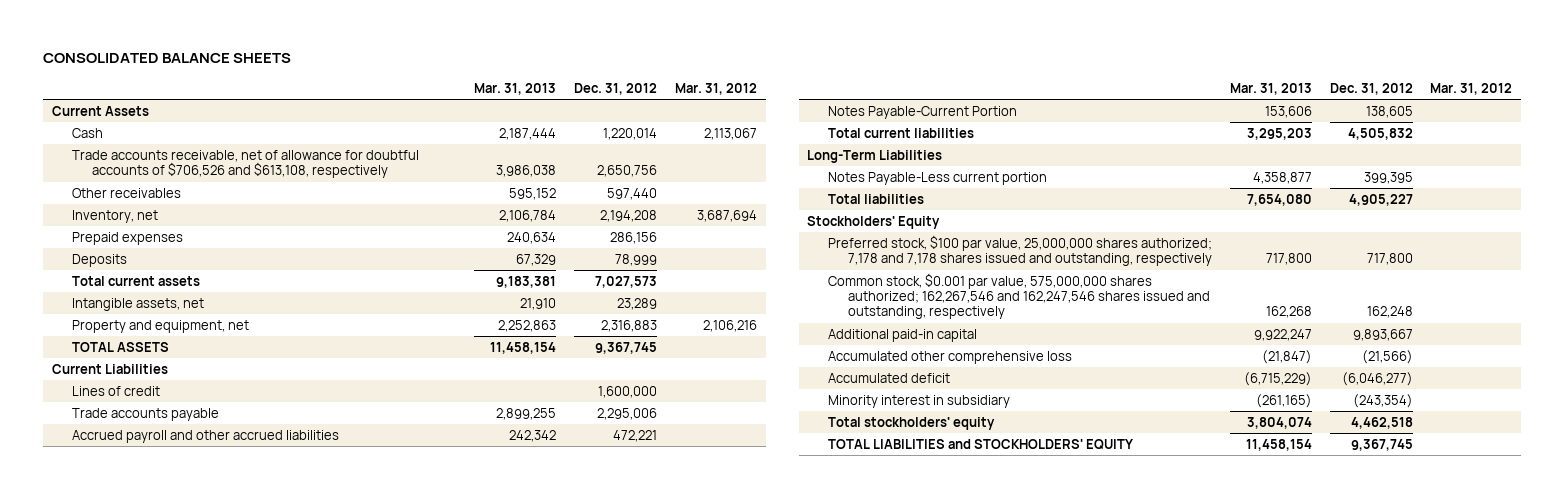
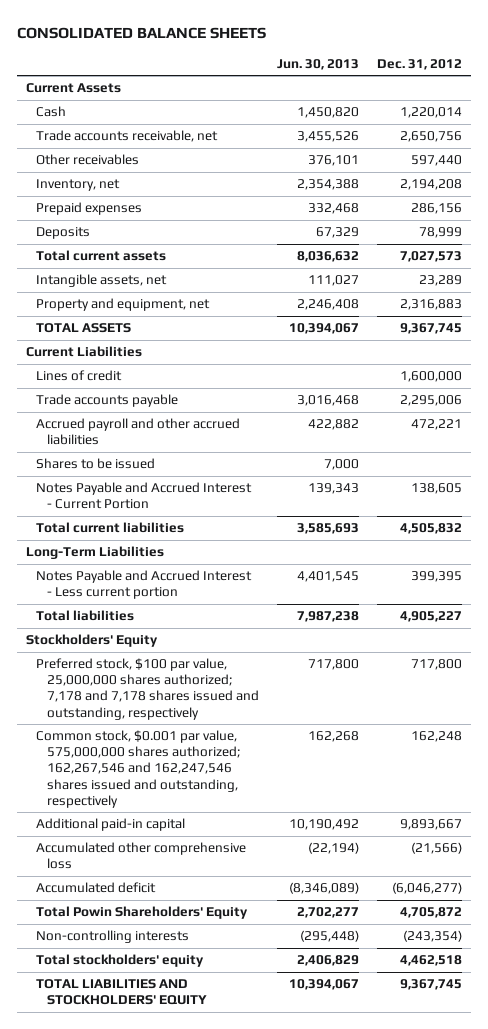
[474,82,557,95] Mar. 31, 2013 -> none
[674,82,757,95] Mar. 31, 2012 -> none
none -> [276,59,359,71] Jun. 30, 2013
[72,150,420,179] Trade accounts receivable, net of allowance for doubtful accounts of $706,526 and $613,108, respectively -> [36,130,219,143] Trade accounts receivable, net
none -> [36,458,156,470] Shares to be issued
[827,106,1017,120] Notes Payable-Current Portion -> [36,482,253,510] Notes Payable and Accrued Interest - Current Portion
[827,172,1047,186] Notes Payable-Less current portion -> [36,570,253,600] Notes Payable and Accrued Interest - Less current portion
none -> [36,906,249,920] Total Powin Shareholders' Equity
[827,395,1010,409] Minority interest in subsidiary -> [36,930,190,944] Non-controlling interests
[827,439,1133,451] TOTAL LIABILITIES and STOCKHOLDERS' EQUITY -> [36,979,207,1006] TOTAL LIABILITIES AND STOCKHOLDERS' EQUITY

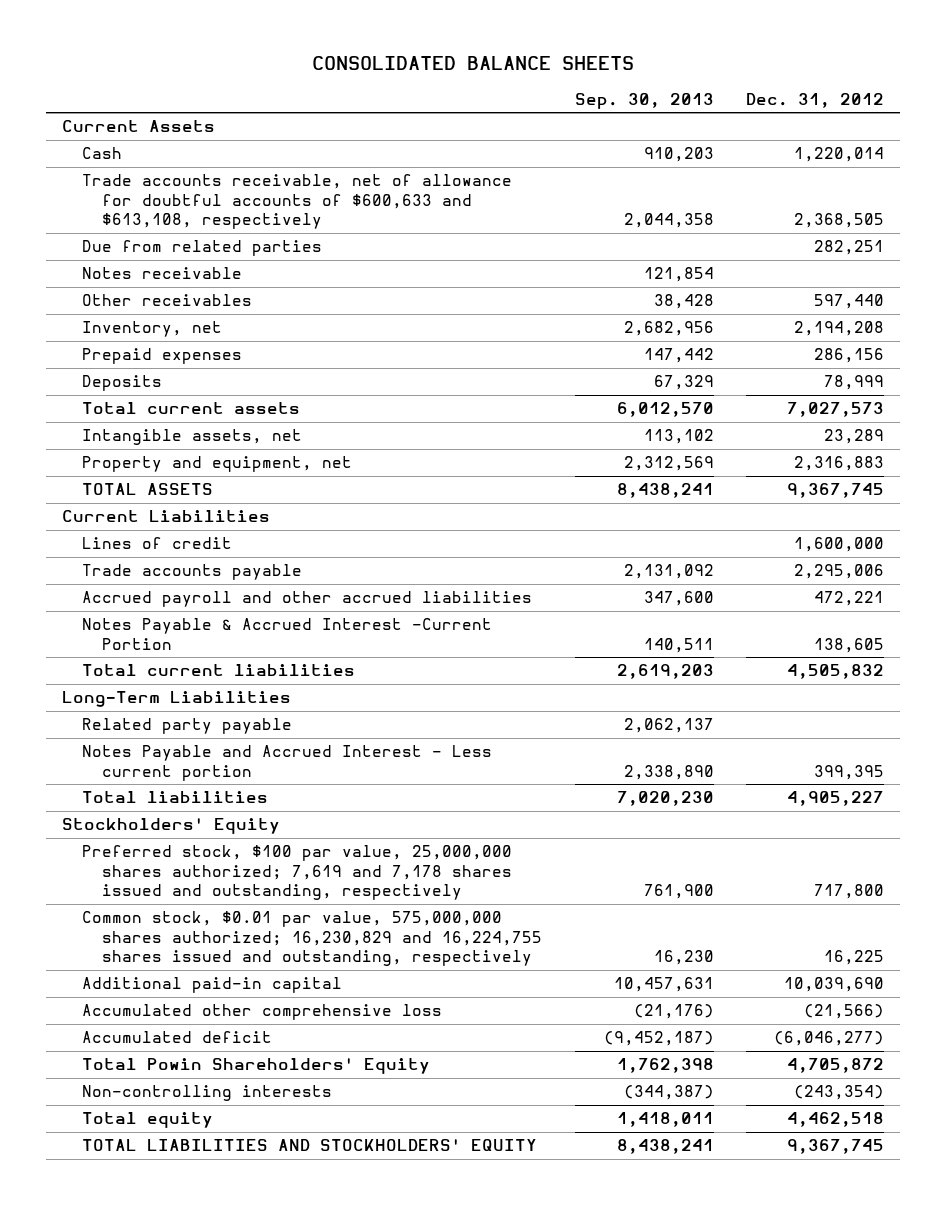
[276,59,359,71] Jun. 30, 2013 -> none
none -> [574,92,714,109] Sep. 30, 2013
[36,130,219,143] Trade accounts receivable, net -> [82,174,513,230] Trade accounts receivable, net of allowance for doubtful accounts of $600,633 and $613,108, respectively
[399,131,462,143] 2,650,756 -> [793,213,884,229] 2,368,505
none -> [82,240,323,257] Due from related parties
none -> [82,267,243,280] Notes receivable
[36,458,156,470] Shares to be issued -> none
[36,482,253,510] Notes Payable and Accrued Interest - Current Portion -> [82,618,493,650] Notes Payable & Accrued Interest -Current Portion
none -> [82,718,293,735] Related party payable
[36,658,259,720] Preferred stock, $100 par value, 25,000,000 shares authorized; 7,178 and 7,178 shares issued and outstanding, respectively -> [82,845,513,901] Preferred stock, $100 par value, 25,000,000 shares authorized; 7,619 and 7,178 shares issued and outstanding, respectively
[36,730,240,808] Common stock, $0.001 par value, 575,000,000 shares authorized; 162,267,546 and 162,247,546 shares issued and outstanding, respectively -> [82,911,543,967] Common stock, $0.01 par value, 575,000,000 shares authorized; 16,230,829 and 16,224,755 shares issued and outstanding, respectively
[410,731,462,743] 162,248 -> [823,950,884,966] 16,225
[399,819,462,831] 9,893,667 -> [783,977,884,993] 10,039,690
[36,954,205,968] Total stockholders' equity -> [82,1112,214,1129] Total equity

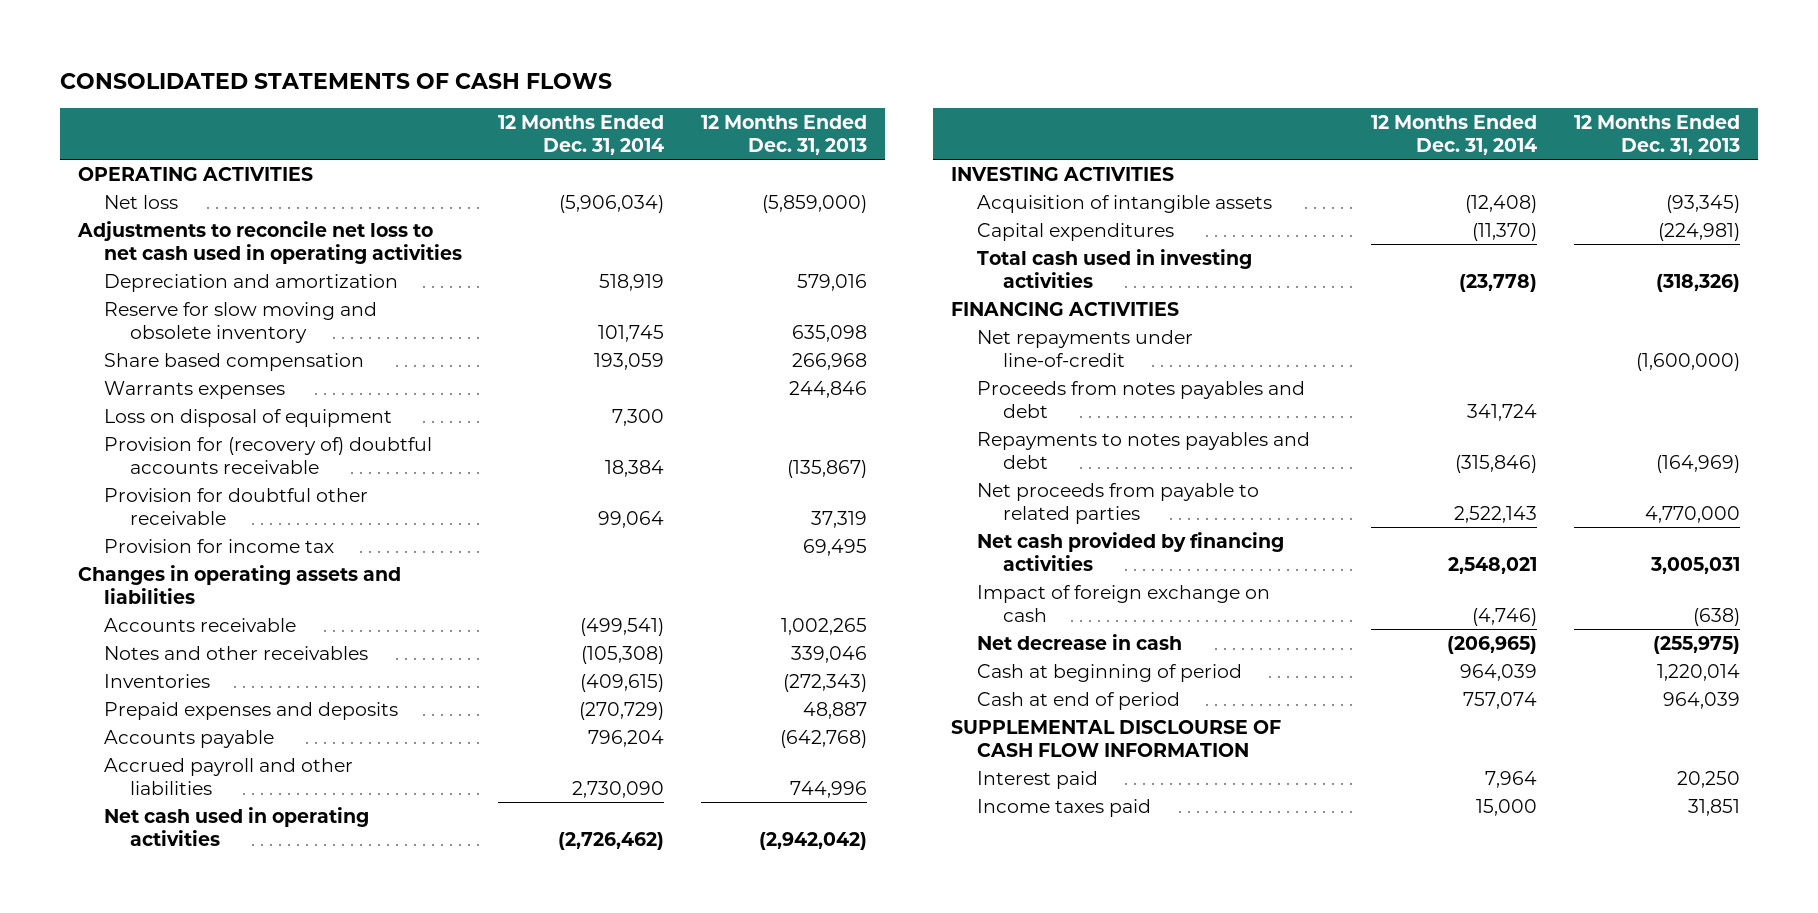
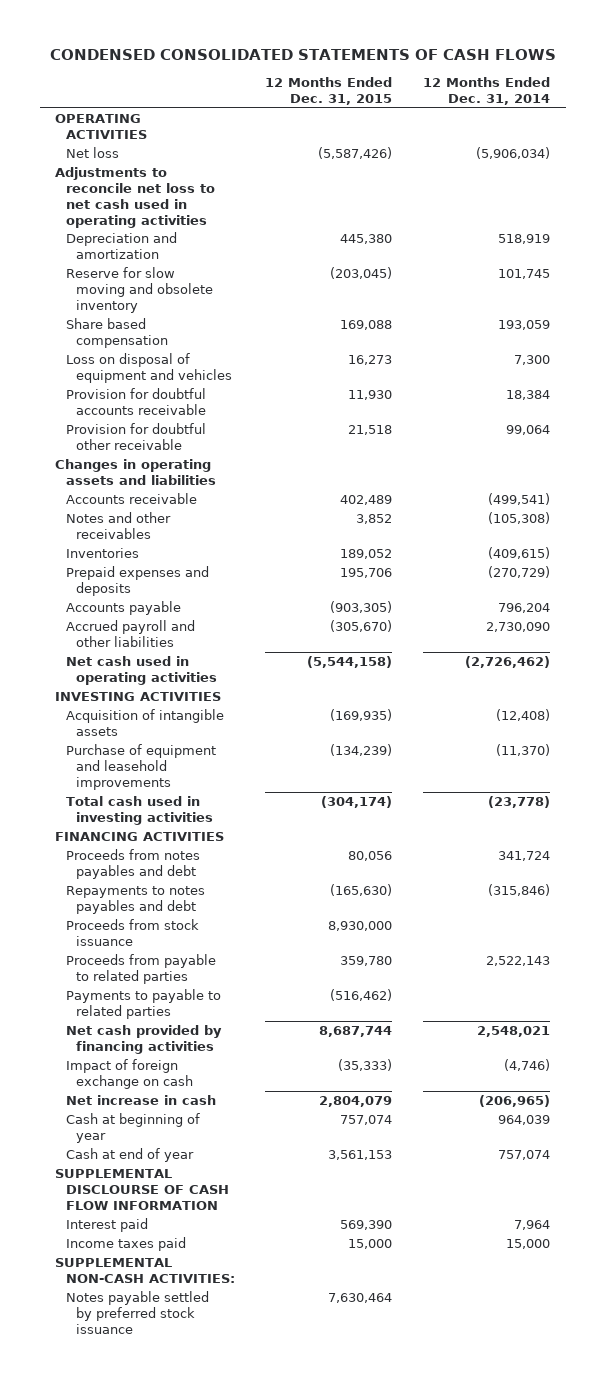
[59,73,612,90] CONSOLIDATED STATEMENTS OF CASH FLOWS -> [49,48,556,60] CONDENSED CONSOLIDATED STATEMENTS OF CASH FLOWS
[700,114,867,155] 12 Months Ended Dec. 31, 2013 -> none
none -> [265,76,393,105] 12 Months Ended Dec. 31, 2015
[103,380,285,399] Warrants expenses -> none
[103,408,392,427] Loss on disposal of equipment -> [65,353,233,384] Loss on disposal of equipment and vehicles
[103,436,432,474] Provision for (recovery of) doubtful accounts receivable -> [65,388,207,416] Provision for doubtful accounts receivable
[103,538,334,553] Provision for income tax -> none
[976,222,1174,241] Capital expenditures -> [65,744,216,790] Purchase of equipment and leasehold improvements
[976,329,1193,367] Net repayments under line-of-credit -> none
none -> [65,919,199,947] Proceeds from stock issuance
[976,482,1259,524] Net proceeds from payable to related parties -> [65,954,216,985] Proceeds from payable to related parties
none -> [65,989,221,1020] Payments to payable to related parties
[976,633,1182,650] Net decrease in cash -> [65,1095,216,1106] Net increase in cash
[976,663,1242,682] Cash at beginning of period -> [65,1113,200,1144] Cash at beginning of year
[976,691,1180,710] Cash at end of period -> [65,1148,194,1163] Cash at end of year
none -> [55,1258,235,1284] SUPPLEMENTAL NON-CASH ACTIVITIES:
none -> [65,1291,209,1334] Notes payable settled by preferred stock issuance

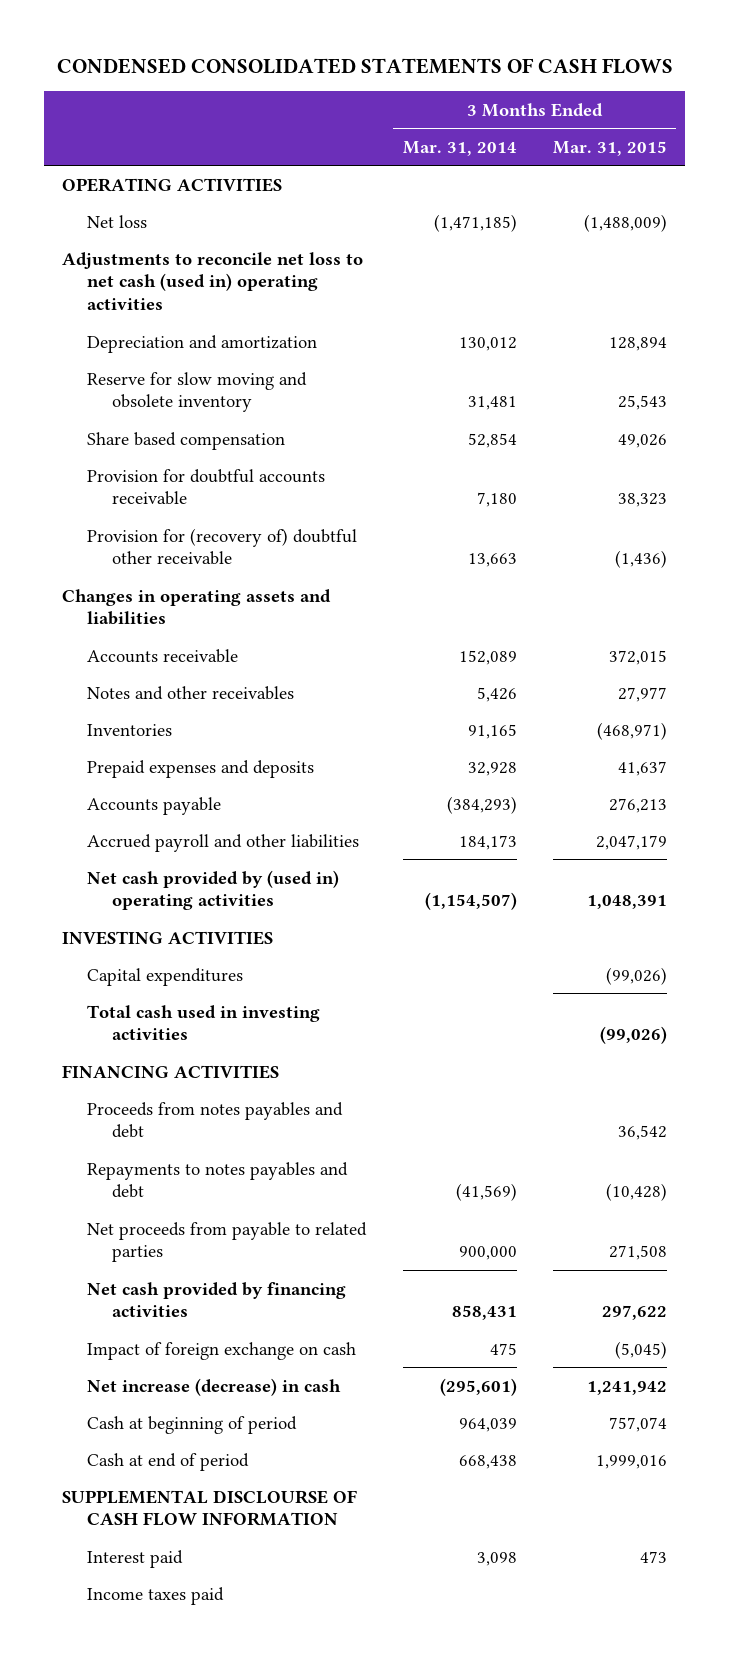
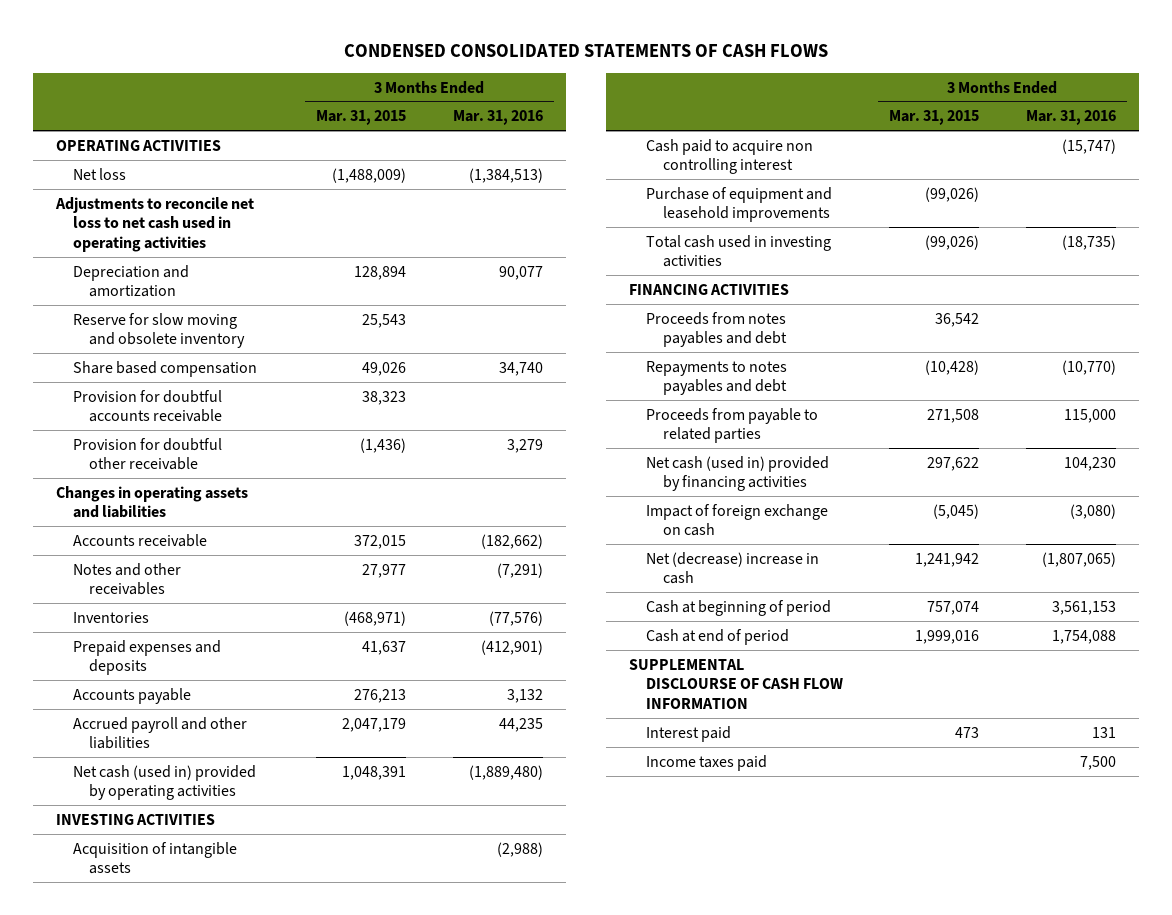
[402,140,517,156] Mar. 31, 2014 -> none
none -> [452,110,543,126] Mar. 31, 2016
[62,251,364,311] Adjustments to reconcile net loss to net cash (used in) operating activities -> [54,196,254,252] Adjustments to reconcile net loss to net cash used in operating activities
[87,527,358,566] Provision for (recovery of) doubtful other receivable -> [72,437,222,471] Provision for doubtful other receivable
[87,869,340,911] Net cash provided by (used in) operating activities -> [72,764,256,801] Net cash (used in) provided by operating activities
none -> [72,841,237,875] Acquisition of intangible assets
none -> [645,138,813,175] Cash paid to acquire non controlling interest
[87,967,244,986] Capital expenditures -> [645,186,832,223] Purchase of equipment and leasehold improvements
[87,1221,368,1263] Net proceeds from payable to related parties -> [645,407,818,444] Proceeds from payable to related parties
[87,1281,347,1318] Net cash provided by financing activities -> [645,455,829,492] Net cash (used in) provided by financing activities
[87,1377,342,1396] Net increase (decrease) in cash -> [645,551,819,585] Net (decrease) increase in cash

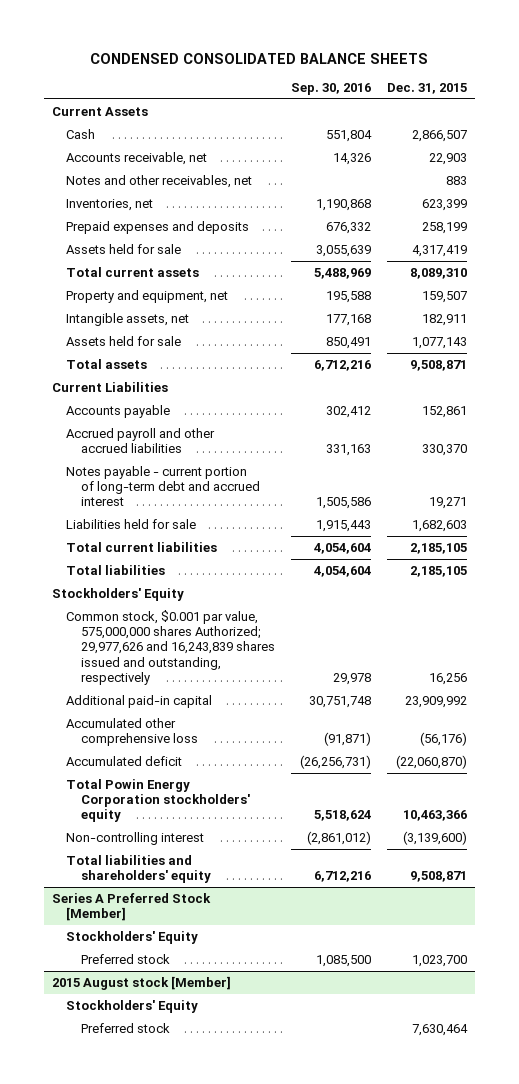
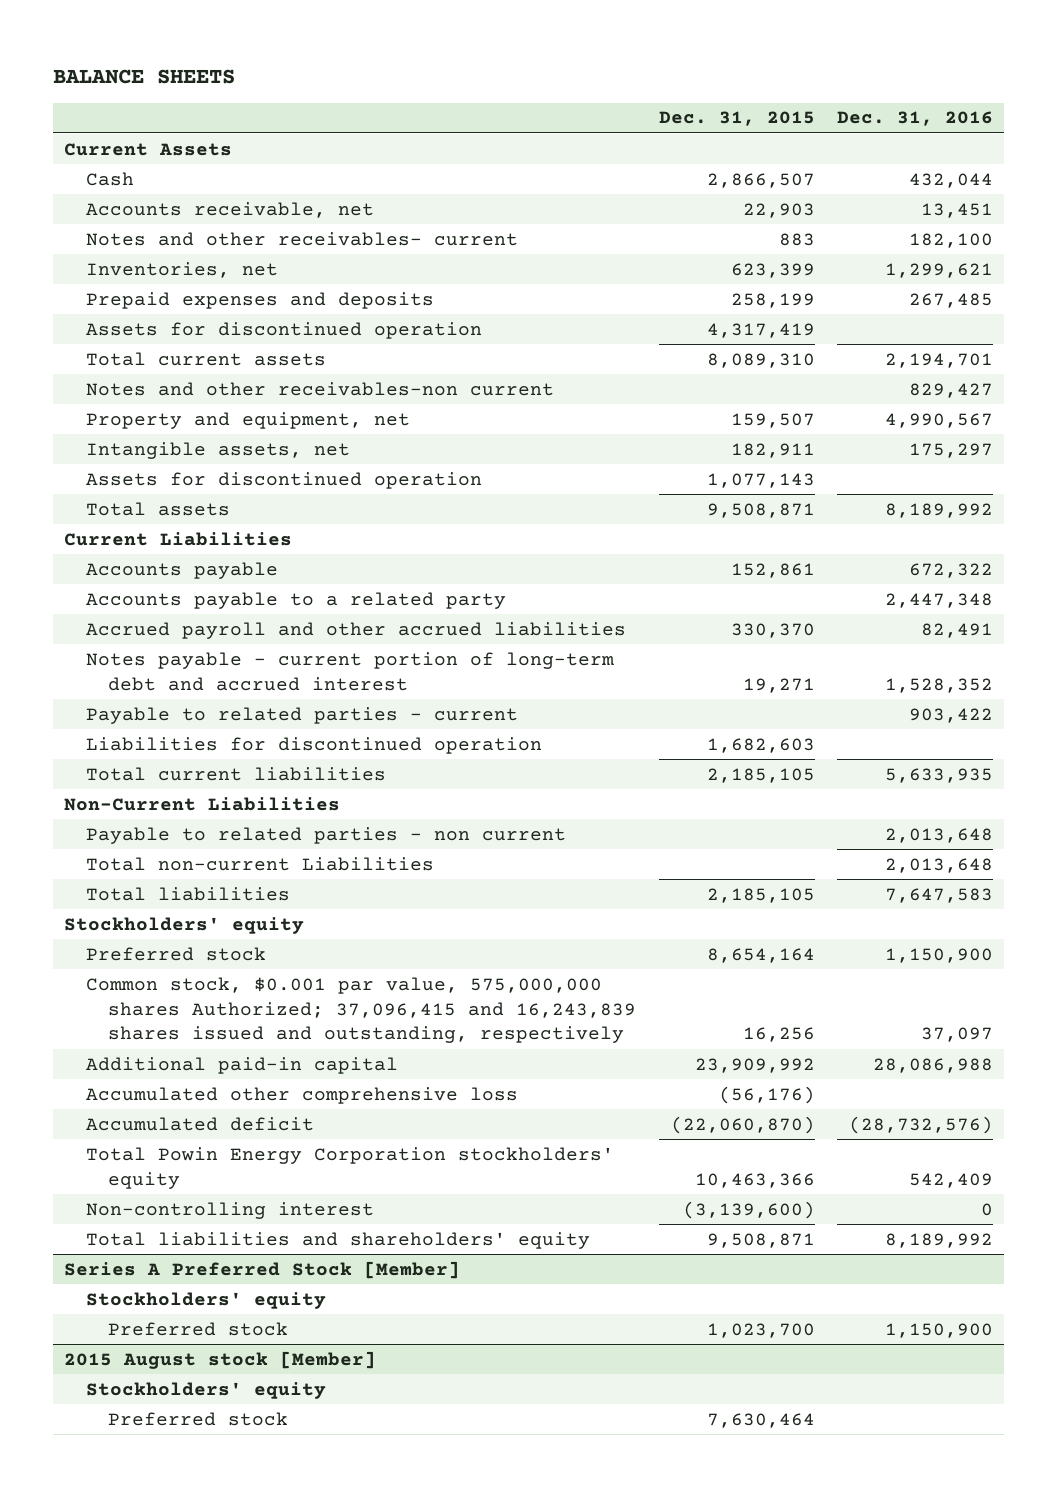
[90,52,429,64] CONDENSED CONSOLIDATED BALANCE SHEETS -> [53,69,236,85] BALANCE SHEETS
[290,83,371,96] Sep. 30, 2016 -> none
none -> [836,111,993,127] Dec. 31, 2016
[66,174,253,188] Notes and other receivables, net -> [86,231,519,246] Notes and other receivables- current
[66,243,182,254] Assets held for sale -> [86,321,483,339] Assets for discontinued operation
none -> [86,381,555,396] Notes and other receivables-non current
[66,335,182,346] Assets held for sale -> [86,471,483,489] Assets for discontinued operation
none -> [86,591,507,609] Accounts payable to a related party
none -> [86,706,519,724] Payable to related parties - current
[66,518,197,529] Liabilities held for sale -> [86,736,543,754] Liabilities for discontinued operation
none -> [64,796,341,811] Non-Current Liabilities
none -> [86,826,567,844] Payable to related parties - non current
none -> [86,856,435,871] Total non-current Liabilities
[51,587,184,601] Stockholders' Equity -> [64,916,305,934] Stockholders' equity
none -> [86,946,267,961] Preferred stock
[66,609,275,685] Common stock, $0.001 par value, 575,000,000 shares Authorized; 29,977,626 and 16,243,839 shares issued and outstanding, respectively -> [86,976,637,1044] Common stock, $0.001 par value, 575,000,000 shares Authorized; 37,096,415 and 16,243,839 shares issued and outstanding, respectively
[66,930,199,944] Stockholders' Equity -> [86,1291,327,1309] Stockholders' equity
[66,999,199,1013] Stockholders' Equity -> [86,1381,327,1399] Stockholders' equity

